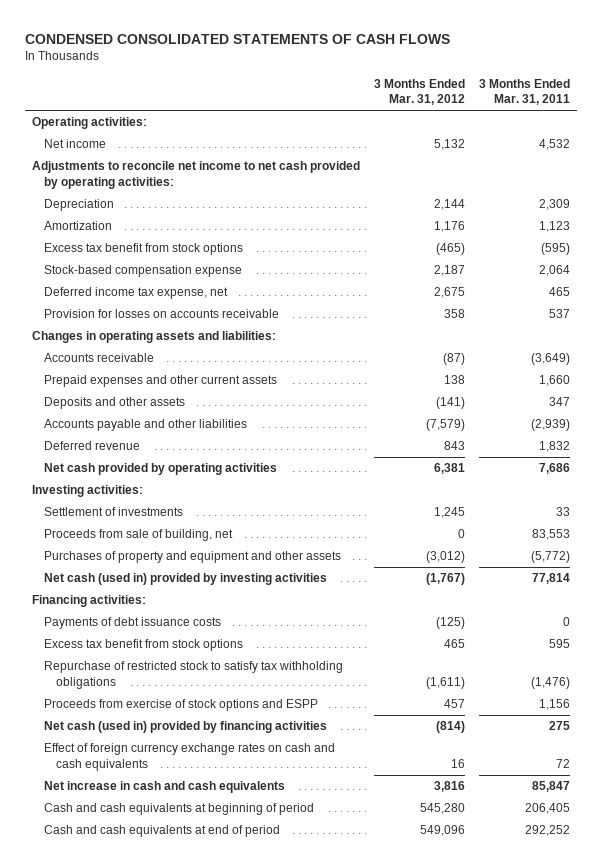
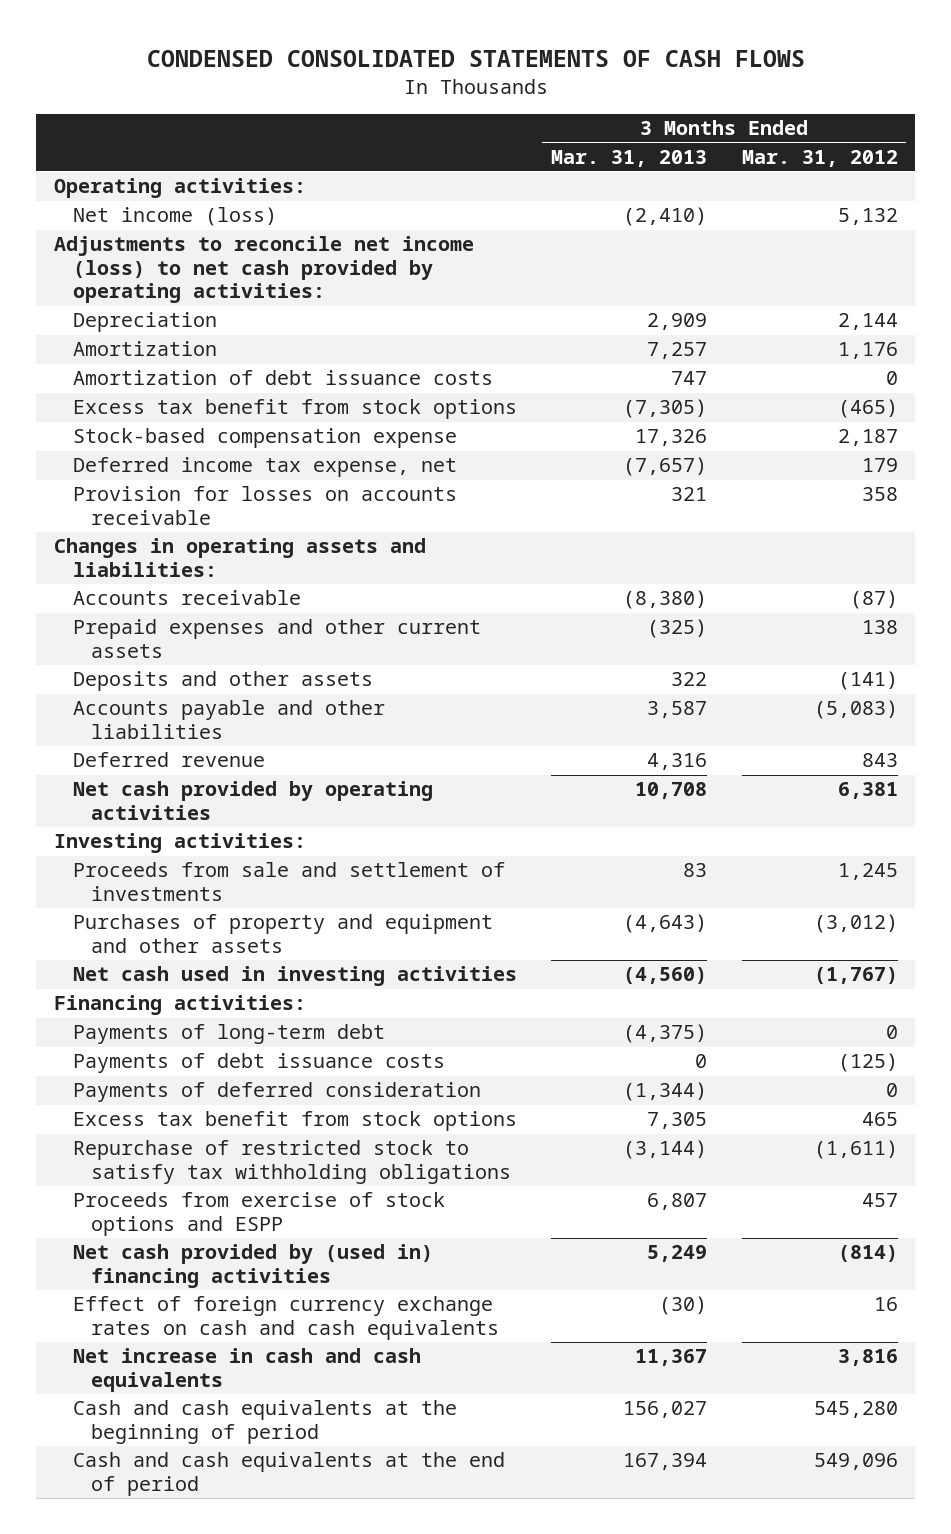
[478,78,570,106] 3 Months Ended Mar. 31, 2011 -> none
none -> [551,149,708,167] Mar. 31, 2013
[44,139,107,149] Net income -> [72,207,277,227] Net income (loss)
[32,161,361,189] Adjustments to reconcile net income to net cash provided by operating activities: -> [53,236,474,304] Adjustments to reconcile net income (loss) to net cash provided by operating activities:
none -> [72,370,493,386] Amortization of debt issuance costs
[434,287,466,299] 2,675 -> [861,458,898,473] 179
[426,419,466,432] (7,579) -> [813,700,898,720] (5,083)
[44,529,234,542] Proceeds from sale of building, net -> none
[44,507,184,517] Settlement of investments -> [72,862,505,901] Proceeds from sale and settlement of investments
[44,573,328,586] Net cash (used in) provided by investing activities -> [72,966,517,987] Net cash used in investing activities
none -> [72,1024,385,1045] Payments of long-term debt
none -> [72,1082,481,1103] Payments of deferred consideration
[44,721,328,734] Net cash (used in) provided by financing activities -> [72,1244,433,1288] Net cash provided by (used in) financing activities
[44,803,315,816] Cash and cash equivalents at beginning of period -> [72,1400,457,1444] Cash and cash equivalents at the beginning of period
[44,825,281,838] Cash and cash equivalents at end of period -> [72,1452,505,1496] Cash and cash equivalents at the end of period

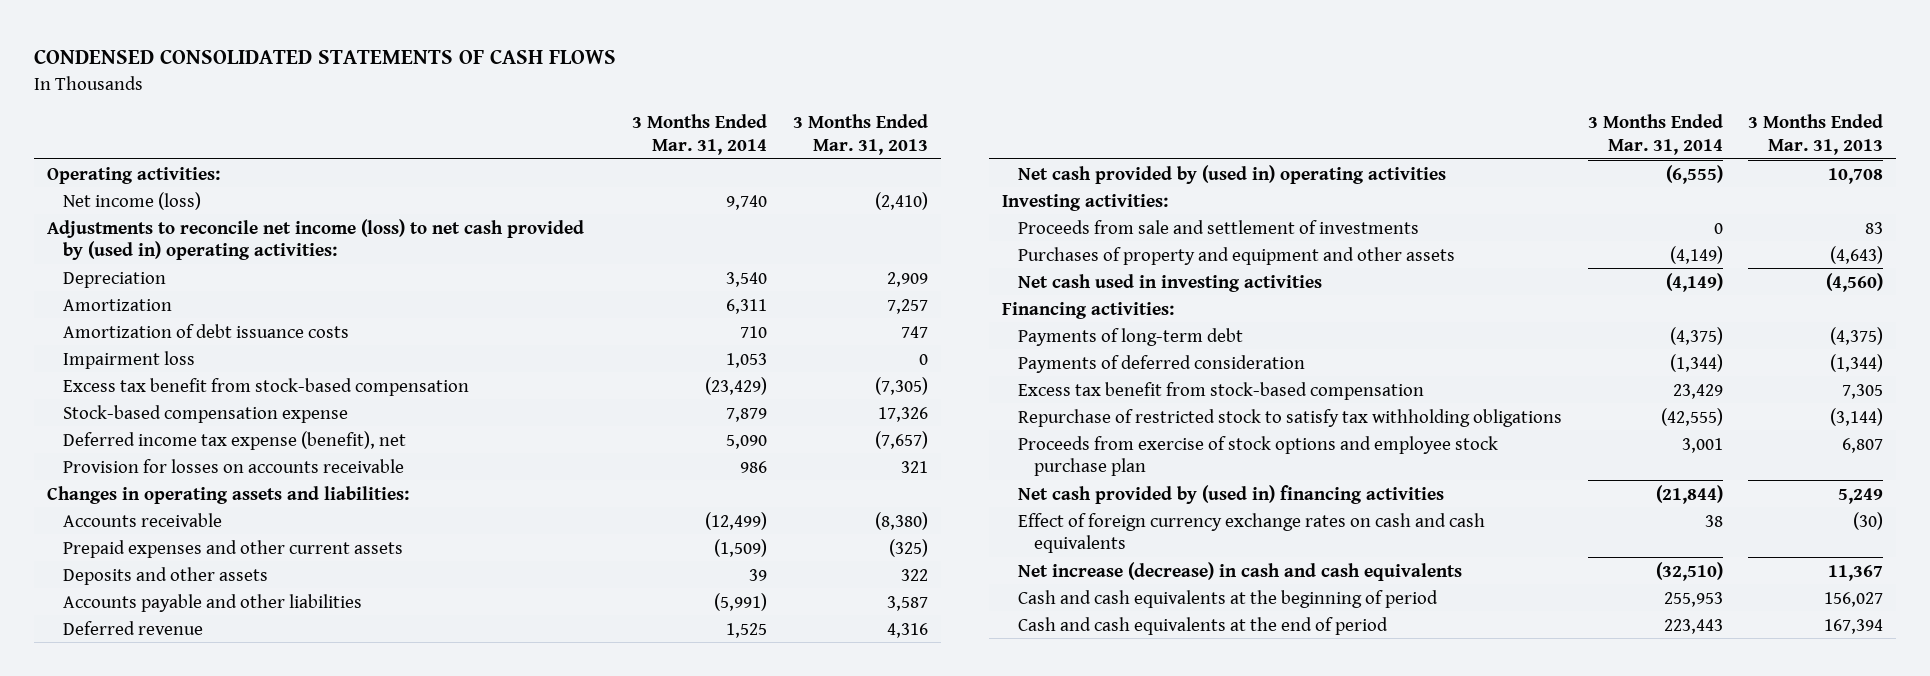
[741,149,898,167] Mar. 31, 2012 -> none
none -> [632,114,768,156] 3 Months Ended Mar. 31, 2014
[53,236,474,304] Adjustments to reconcile net income (loss) to net cash provided by operating activities: -> [46,218,584,261] Adjustments to reconcile net income (loss) to net cash provided by (used in) operating activities:
none -> [62,350,195,369] Impairment loss
[72,399,517,420] Excess tax benefit from stock options -> [62,377,469,396] Excess tax benefit from stock-based compensation
[72,457,457,478] Deferred income tax expense, net -> [62,430,406,450] Deferred income tax expense (benefit), net
[72,781,433,820] Net cash provided by operating activities -> [1017,164,1446,184] Net cash provided by (used in) operating activities
[72,1053,445,1074] Payments of debt issuance costs -> none
[72,1111,517,1132] Excess tax benefit from stock options -> [1017,381,1424,400] Excess tax benefit from stock-based compensation
[72,1192,445,1236] Proceeds from exercise of stock options and ESPP -> [1017,435,1498,477] Proceeds from exercise of stock options and employee stock purchase plan
[72,1348,421,1392] Net increase in cash and cash equivalents -> [1017,561,1462,581] Net increase (decrease) in cash and cash equivalents

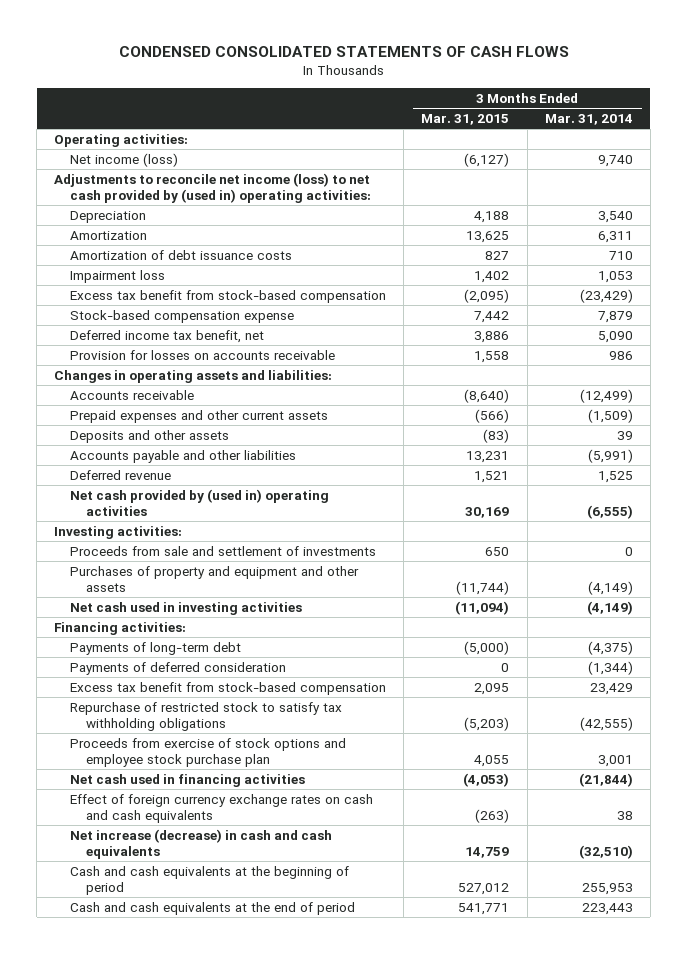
[793,114,929,156] 3 Months Ended Mar. 31, 2013 -> none
none -> [421,114,510,126] Mar. 31, 2015
[62,430,406,450] Deferred income tax expense (benefit), net -> [70,329,265,343] Deferred income tax benefit, net
[1017,484,1444,504] Net cash provided by (used in) financing activities -> [70,773,306,787] Net cash used in financing activities

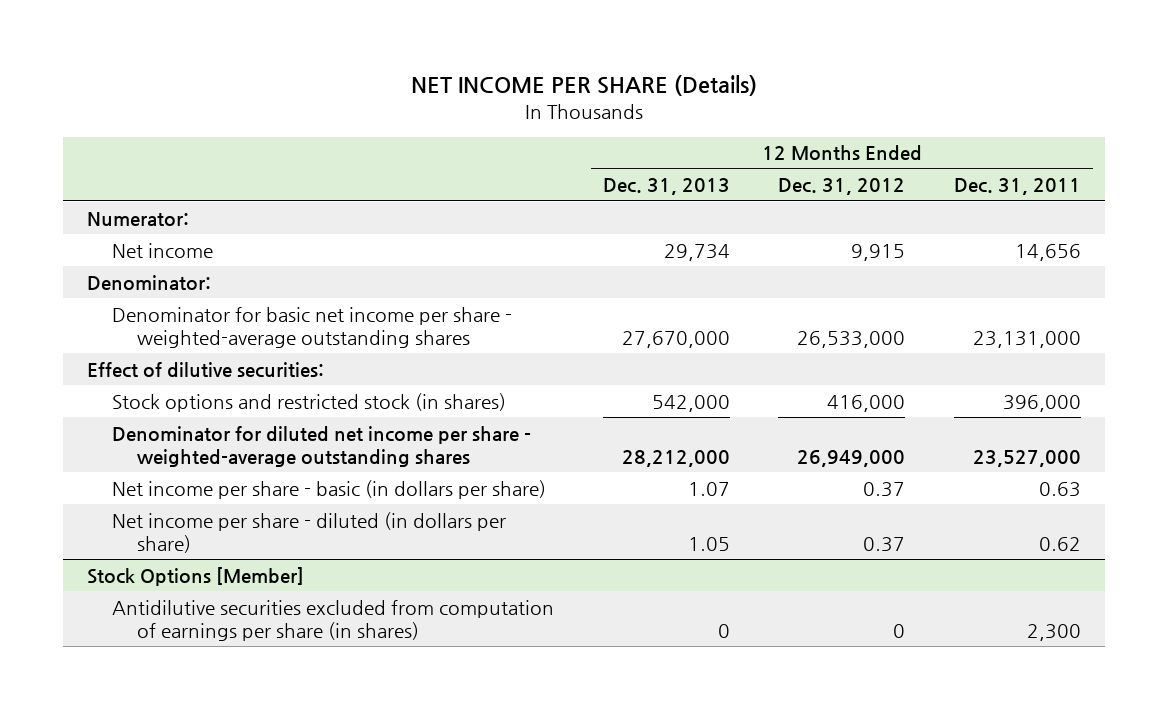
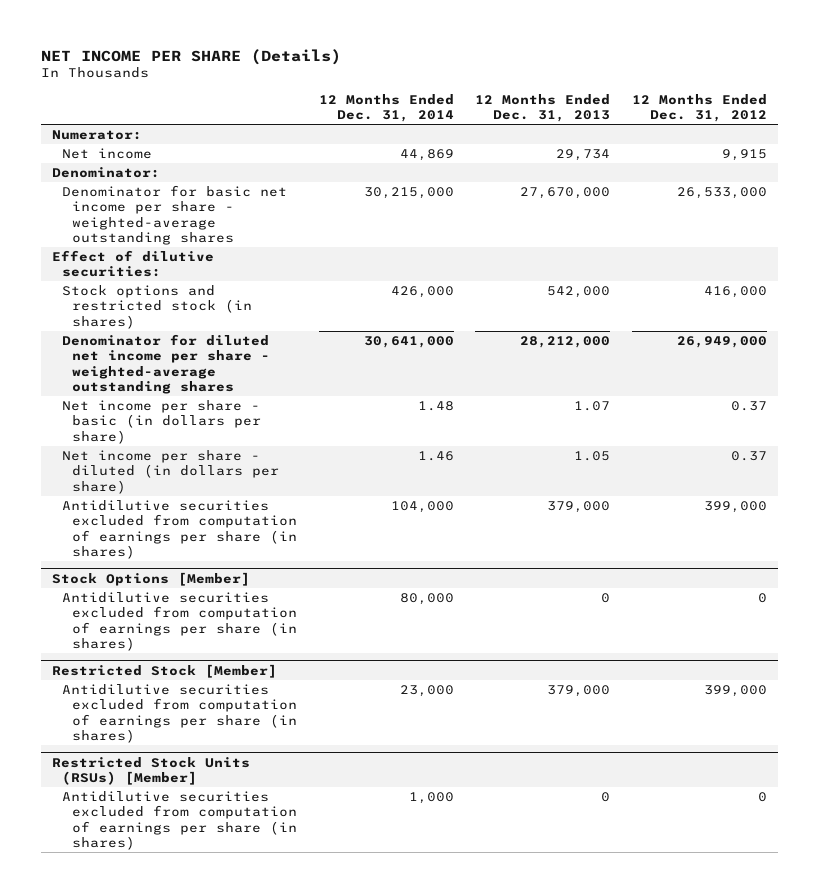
[954,178,1082,196] Dec. 31, 2011 -> none
none -> [318,93,454,123] 12 Months Ended Dec. 31, 2014
none -> [62,499,298,559] Antidilutive securities excluded from computation of earnings per share (in shares)
none -> [52,663,278,678] Restricted Stock [Member]
none -> [62,683,298,743] Antidilutive securities excluded from computation of earnings per share (in shares)
none -> [52,756,251,785] Restricted Stock Units (RSUs) [Member]
none -> [62,790,298,850] Antidilutive securities excluded from computation of earnings per share (in shares)

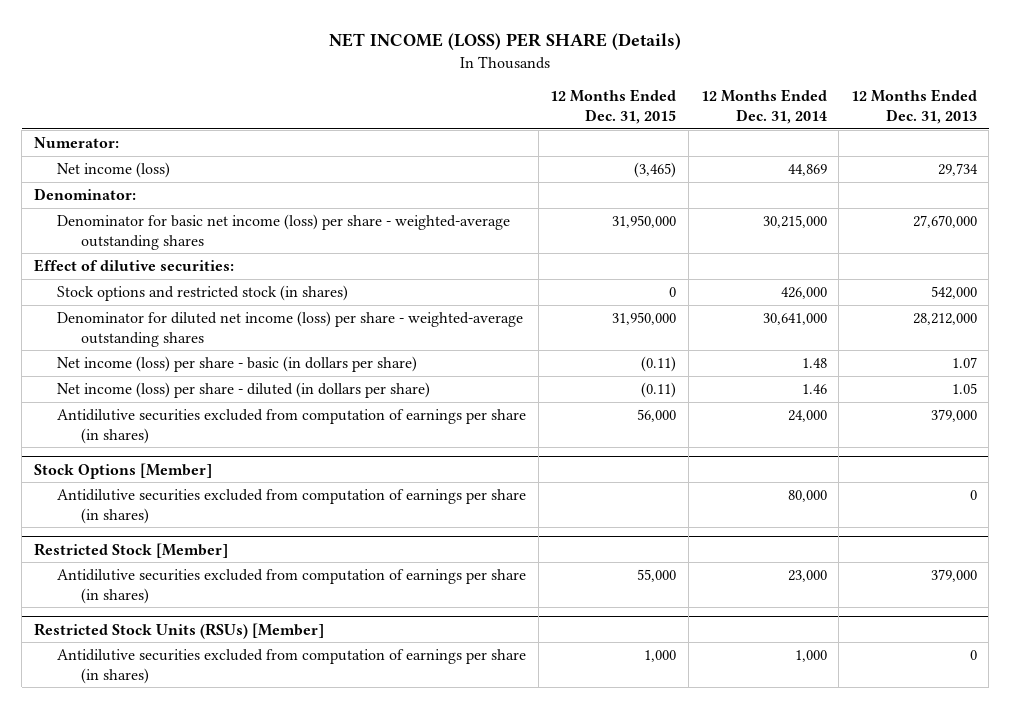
[41,48,342,65] NET INCOME PER SHARE (Details) -> [329,33,682,51] NET INCOME (LOSS) PER SHARE (Details)
[631,93,767,123] 12 Months Ended Dec. 31, 2012 -> none
none -> [550,89,677,124] 12 Months Ended Dec. 31, 2015
[62,147,153,159] Net income -> [57,161,171,178] Net income (loss)
[62,184,288,245] Denominator for basic net income per share - weighted-average outstanding shares -> [57,213,511,250] Denominator for basic net income (loss) per share - weighted-average outstanding shares
[62,333,271,394] Denominator for diluted net income per share - weighted-average outstanding shares -> [57,310,524,347] Denominator for diluted net income (loss) per share - weighted-average outstanding shares
[62,399,262,444] Net income per share - basic (in dollars per share) -> [57,355,418,372] Net income (loss) per share - basic (in dollars per share)
[62,449,280,494] Net income per share - diluted (in dollars per share) -> [57,381,431,398] Net income (loss) per share - diluted (in dollars per share)
[390,500,454,513] 104,000 -> [787,409,827,422] 24,000

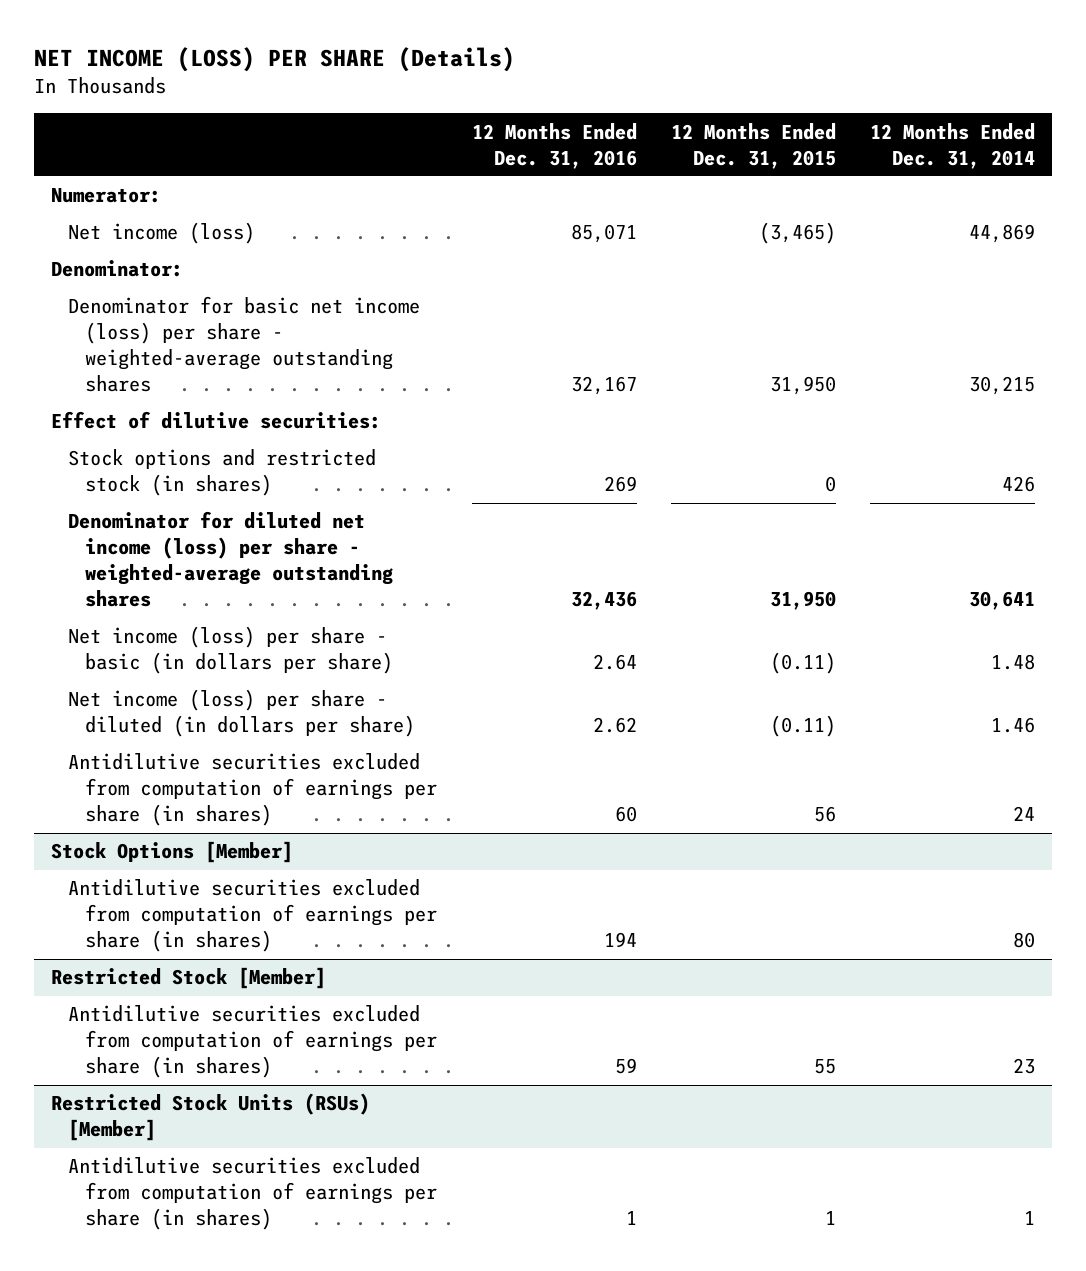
[850,89,977,124] 12 Months Ended Dec. 31, 2013 -> none
none -> [471,122,637,169] 12 Months Ended Dec. 31, 2016
[612,214,677,228] 31,950,000 -> [769,376,836,396] 31,950
[762,214,827,228] 30,215,000 -> [969,376,1036,396] 30,215
[780,286,827,299] 426,000 -> [1002,476,1036,493] 426
[612,311,677,325] 31,950,000 -> [769,591,836,611] 31,950
[762,312,827,325] 30,641,000 -> [969,591,1036,611] 30,641
[637,408,677,422] 56,000 -> [813,806,836,823] 56
[787,409,827,422] 24,000 -> [1013,806,1036,822] 24
[787,489,827,502] 80,000 -> [1013,932,1036,949] 80
[637,568,677,582] 55,000 -> [813,1059,836,1075] 55
[787,569,827,582] 23,000 -> [1013,1058,1036,1075] 23
[644,649,677,662] 1,000 -> [824,1211,836,1226] 1
[794,649,827,662] 1,000 -> [1024,1211,1036,1226] 1

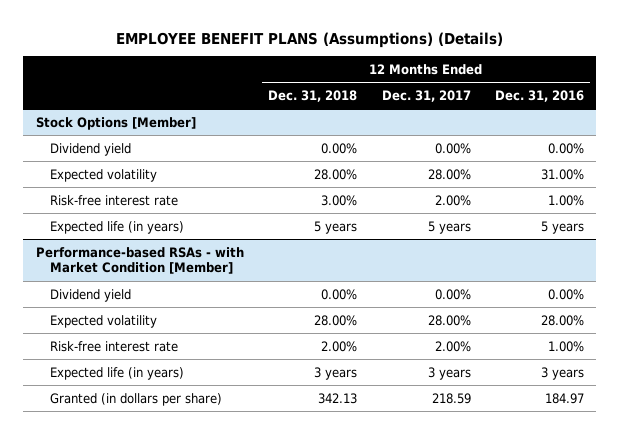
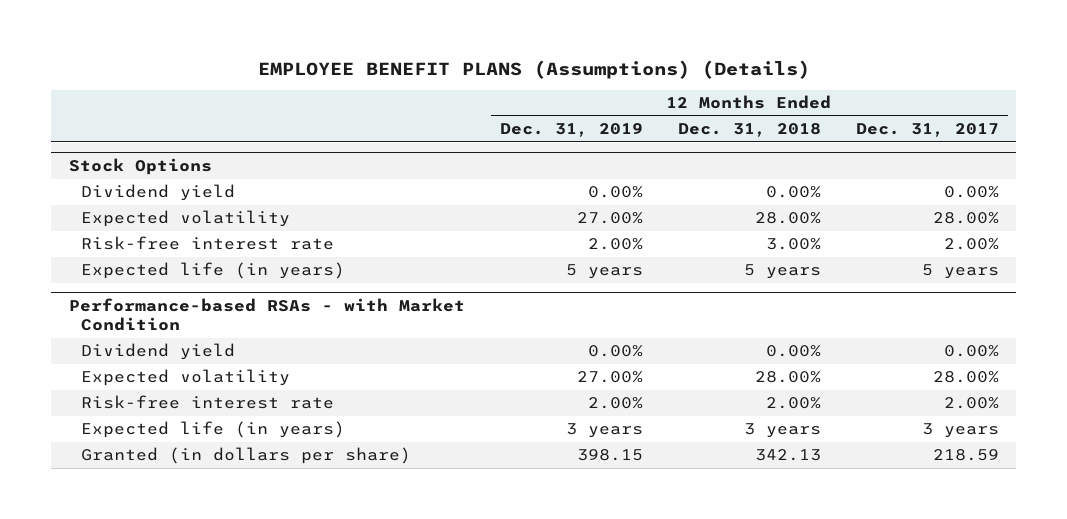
[495,89,585,102] Dec. 31, 2016 -> none
none -> [499,123,643,138] Dec. 31, 2019
[35,116,196,130] Stock Options [Member] -> [68,157,212,175] Stock Options
[35,246,244,275] Performance-based RSAs - with Market Condition [Member] -> [68,297,465,332] Performance-based RSAs - with Market Condition

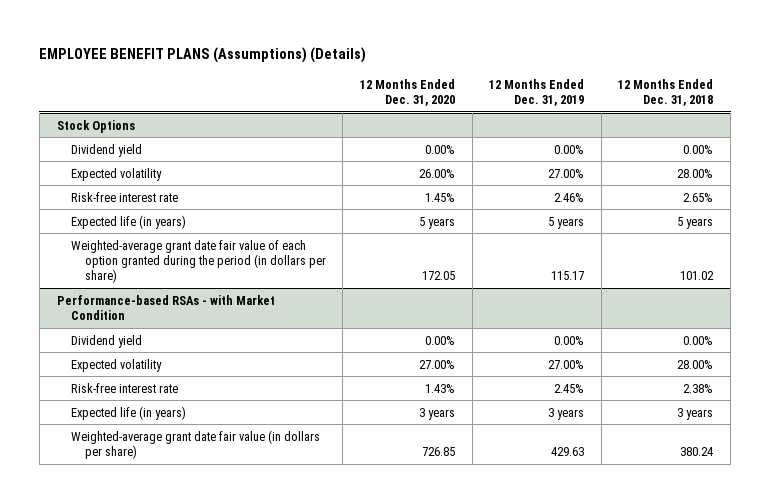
[855,123,999,138] Dec. 31, 2017 -> none
none -> [360,78,456,106] 12 Months Ended Dec. 31, 2020
[587,238,643,251] 2.00% -> [554,192,585,202] 2.46%
[765,238,821,251] 3.00% -> [683,192,714,202] 2.65%
none -> [70,239,326,284] Weighted-average grant date fair value of each option granted during the period (in dollars per share)
[587,397,643,410] 2.00% -> [554,383,585,393] 2.45%
[765,397,821,410] 2.00% -> [683,383,714,393] 2.38%
[81,447,412,465] Granted (in dollars per share) -> [70,429,320,460] Weighted-average grant date fair value (in dollars per share)
[576,449,643,462] 398.15 -> [551,447,585,457] 429.63
[754,449,821,462] 342.13 -> [680,447,714,457] 380.24

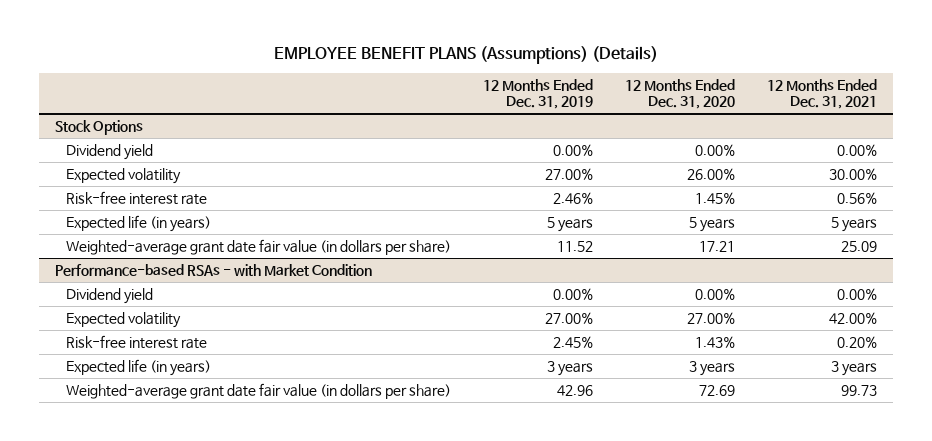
[618,78,714,106] 12 Months Ended Dec. 31, 2018 -> none
none -> [767,78,878,110] 12 Months Ended Dec. 31, 2021
[70,239,326,284] Weighted-average grant date fair value of each option granted during the period (in dollars per share) -> [65,238,451,255] Weighted-average grant date fair value (in dollars per share)
[422,271,456,281] 172.05 -> [698,240,735,252] 17.21
[551,271,585,281] 115.17 -> [556,240,593,252] 11.52
[422,447,456,457] 726.85 -> [698,384,735,396] 72.69
[551,447,585,457] 429.63 -> [556,384,593,396] 42.96

